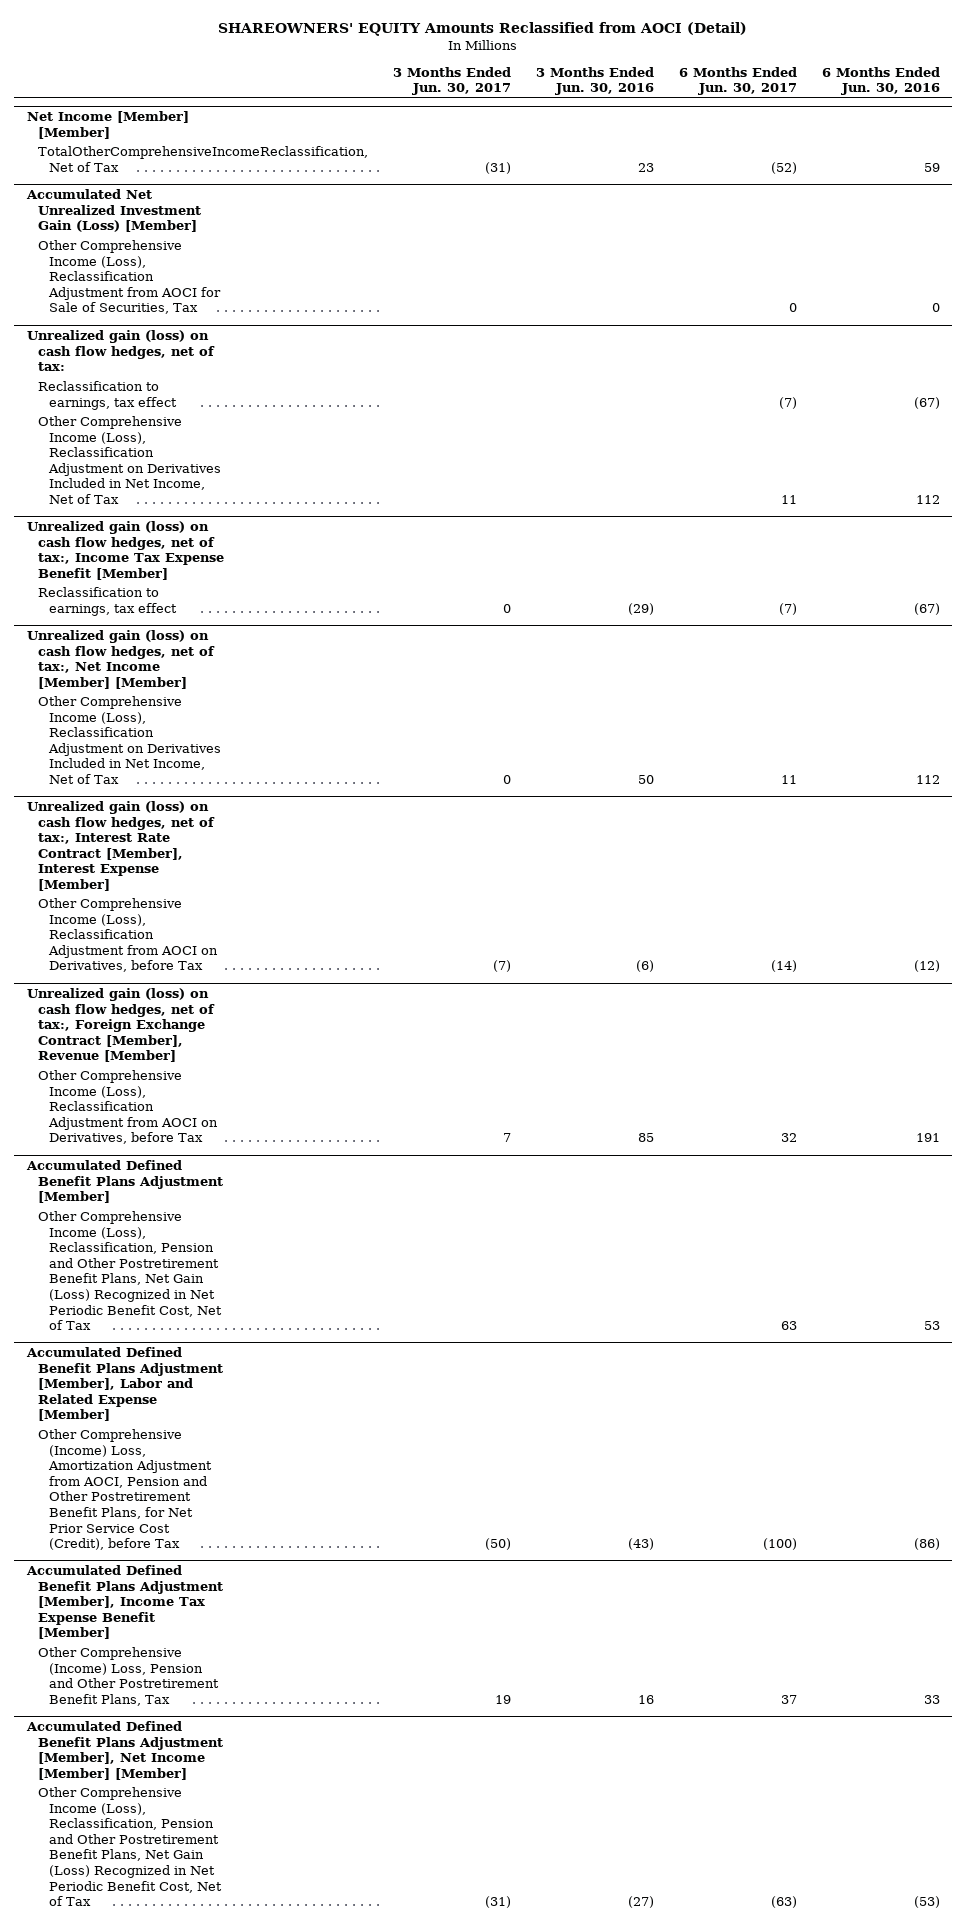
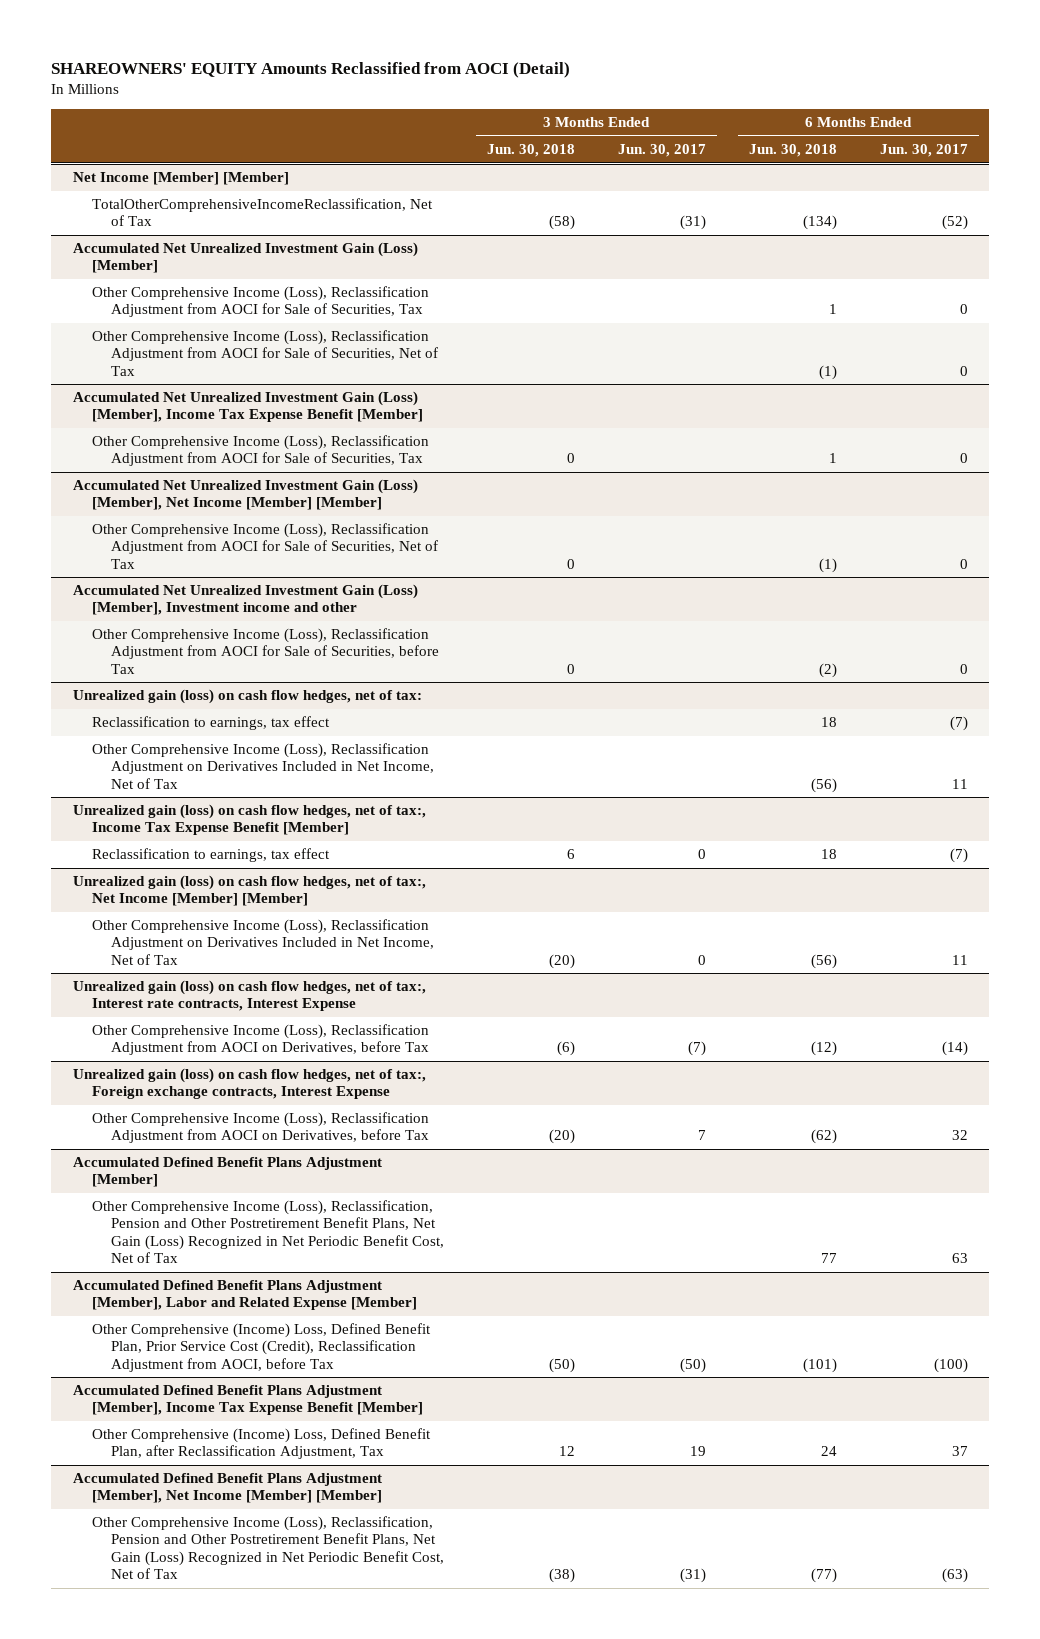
[535,66,654,96] 3 Months Ended Jun. 30, 2016 -> none
[821,66,940,96] 6 Months Ended Jun. 30, 2016 -> none
none -> [486,144,575,158] Jun. 30, 2018
none -> [748,144,837,158] Jun. 30, 2018
none -> [91,330,438,376] Other Comprehensive Income (Loss), Reclassification Adjustment from AOCI for Sale of Securities, Net of Tax
none -> [72,391,423,423] Accumulated Net Unrealized Investment Gain (Loss) [Member], Income Tax Expense Benefit [Member]
none -> [91,435,429,467] Other Comprehensive Income (Loss), Reclassification Adjustment from AOCI for Sale of Securities, Tax
none -> [72,479,418,511] Accumulated Net Unrealized Investment Gain (Loss) [Member], Net Income [Member] [Member]
none -> [91,523,438,569] Other Comprehensive Income (Loss), Reclassification Adjustment from AOCI for Sale of Securities, Net of Tax
none -> [72,584,418,616] Accumulated Net Unrealized Investment Gain (Loss) [Member], Investment income and other
none -> [91,628,439,674] Other Comprehensive Income (Loss), Reclassification Adjustment from AOCI for Sale of Securities, before Tax
[26,801,216,891] Unrealized gain (loss) on cash flow hedges, net of tax:, Interest Rate Contract [Member], Interest Expense [Member] -> [72,980,426,1012] Unrealized gain (loss) on cash flow hedges, net of tax:, Interest rate contracts, Interest Expense
[26,988,216,1063] Unrealized gain (loss) on cash flow hedges, net of tax:, Foreign Exchange Contract [Member], Revenue [Member] -> [72,1068,426,1100] Unrealized gain (loss) on cash flow hedges, net of tax:, Foreign exchange contracts, Interest Expense
[38,1429,213,1551] Other Comprehensive (Income) Loss, Amortization Adjustment from AOCI, Pension and Other Postretirement Benefit Plans, for Net Prior Service Cost (Credit), before Tax -> [91,1323,431,1372] Other Comprehensive (Income) Loss, Defined Benefit Plan, Prior Service Cost (Credit), Reclassification Adjustment from AOCI, before Tax
[38,1647,220,1706] Other Comprehensive (Income) Loss, Pension and Other Postretirement Benefit Plans, Tax -> [91,1428,431,1460] Other Comprehensive (Income) Loss, Defined Benefit Plan, after Reclassification Adjustment, Tax

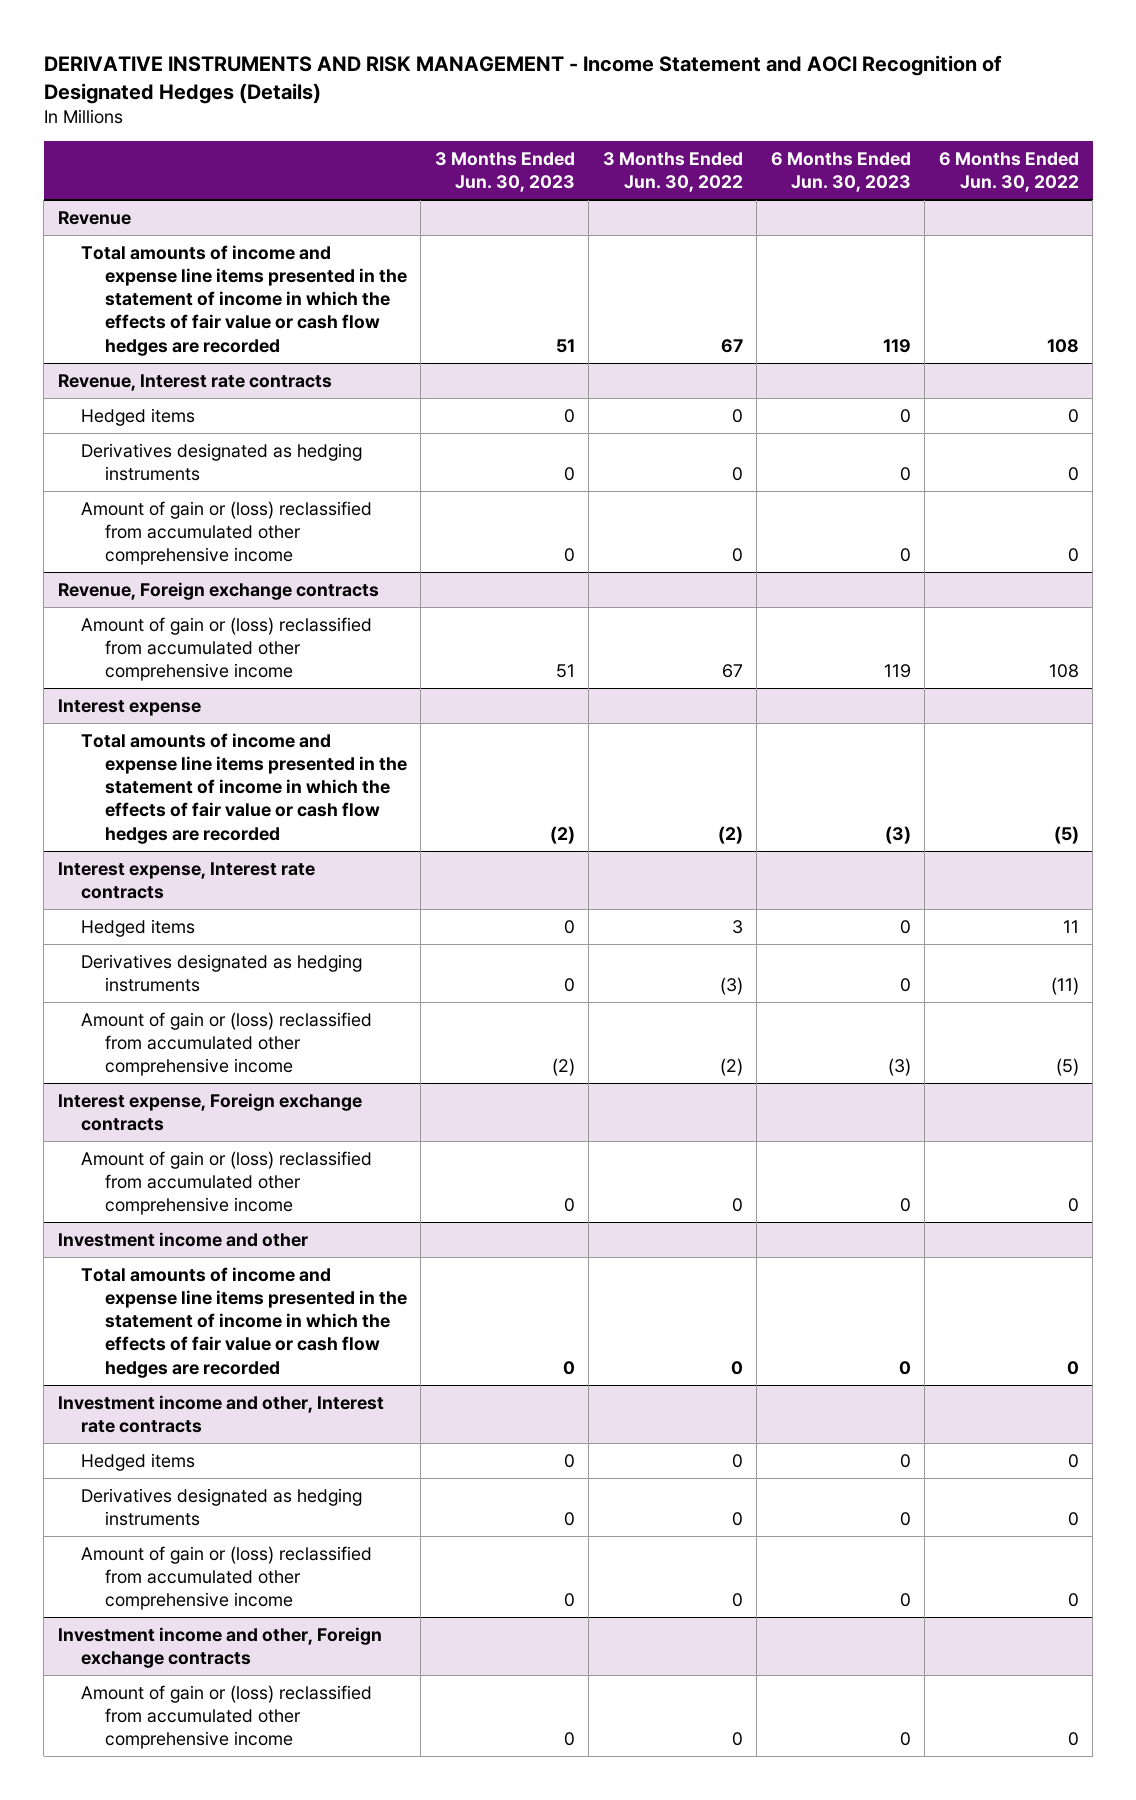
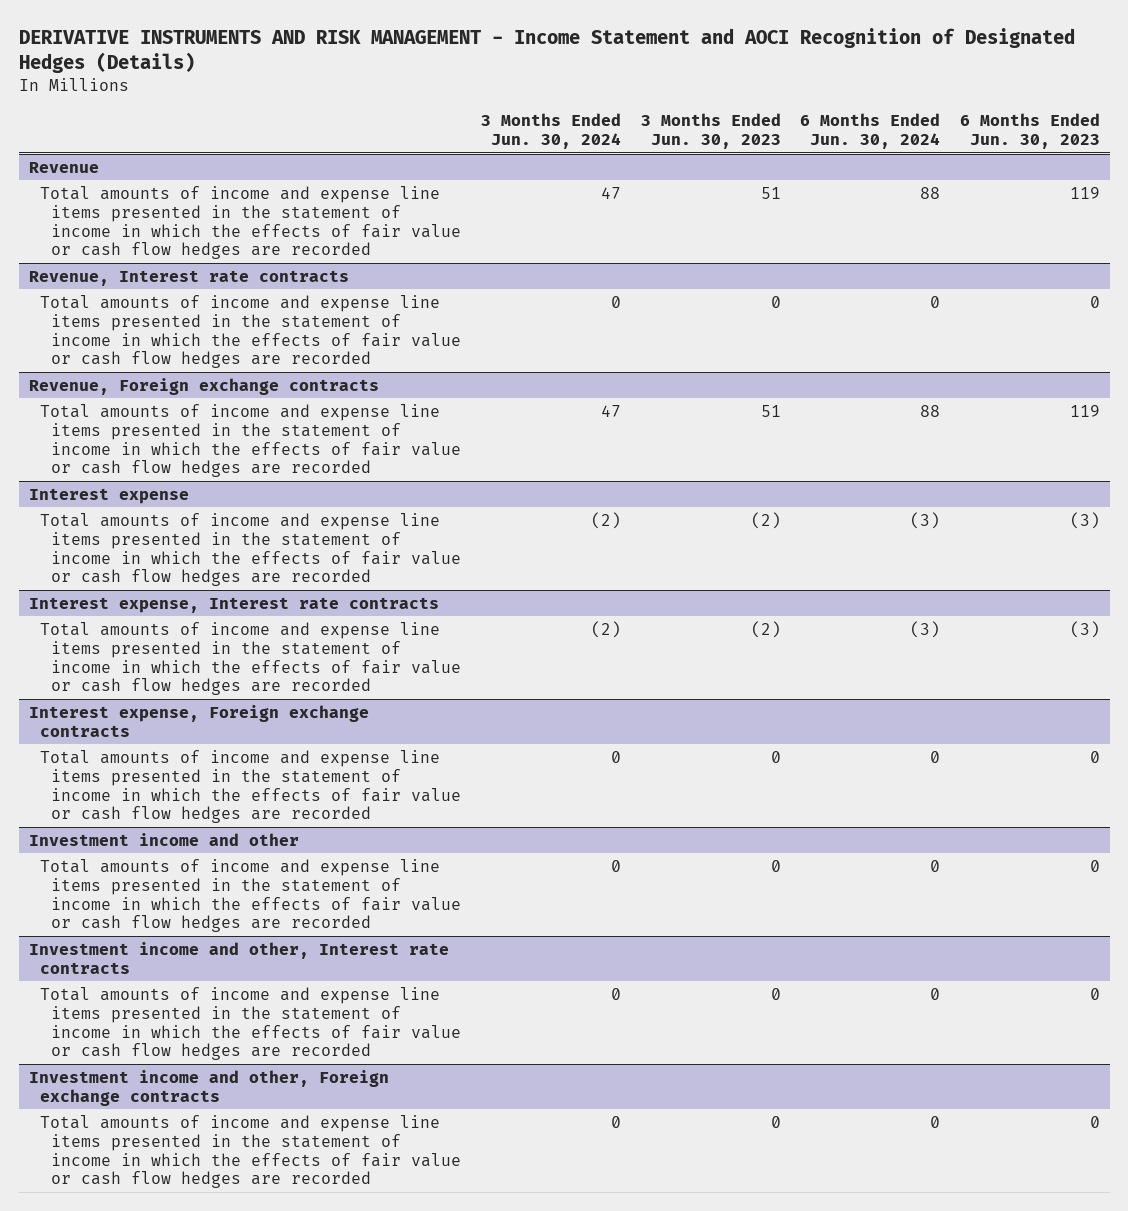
[602,151,743,193] 3 Months Ended Jun. 30, 2022 -> none
[938,151,1079,193] 6 Months Ended Jun. 30, 2022 -> none
none -> [481,113,622,149] 3 Months Ended Jun. 30, 2024
none -> [800,113,941,149] 6 Months Ended Jun. 30, 2024
[81,407,196,426] Hedged items -> none
[81,442,363,482] Derivatives designated as hedging instruments -> none
[81,500,373,566] Amount of gain or (loss) reclassified from accumulated other comprehensive income -> [40,294,462,369] Total amounts of income and expense line items presented in the statement of income in which the effects of fair value or cash flow hedges are recorded
[81,616,373,682] Amount of gain or (loss) reclassified from accumulated other comprehensive income -> [40,403,462,478] Total amounts of income and expense line items presented in the statement of income in which the effects of fair value or cash flow hedges are recorded
[81,918,196,937] Hedged items -> none
[81,953,363,993] Derivatives designated as hedging instruments -> none
[81,1011,373,1077] Amount of gain or (loss) reclassified from accumulated other comprehensive income -> [40,621,462,696] Total amounts of income and expense line items presented in the statement of income in which the effects of fair value or cash flow hedges are recorded
[81,1150,373,1216] Amount of gain or (loss) reclassified from accumulated other comprehensive income -> [40,749,462,824] Total amounts of income and expense line items presented in the statement of income in which the effects of fair value or cash flow hedges are recorded
[81,1452,196,1471] Hedged items -> none
[81,1487,363,1527] Derivatives designated as hedging instruments -> none
[81,1545,373,1611] Amount of gain or (loss) reclassified from accumulated other comprehensive income -> [40,986,462,1061] Total amounts of income and expense line items presented in the statement of income in which the effects of fair value or cash flow hedges are recorded
[81,1684,373,1750] Amount of gain or (loss) reclassified from accumulated other comprehensive income -> [40,1114,462,1189] Total amounts of income and expense line items presented in the statement of income in which the effects of fair value or cash flow hedges are recorded

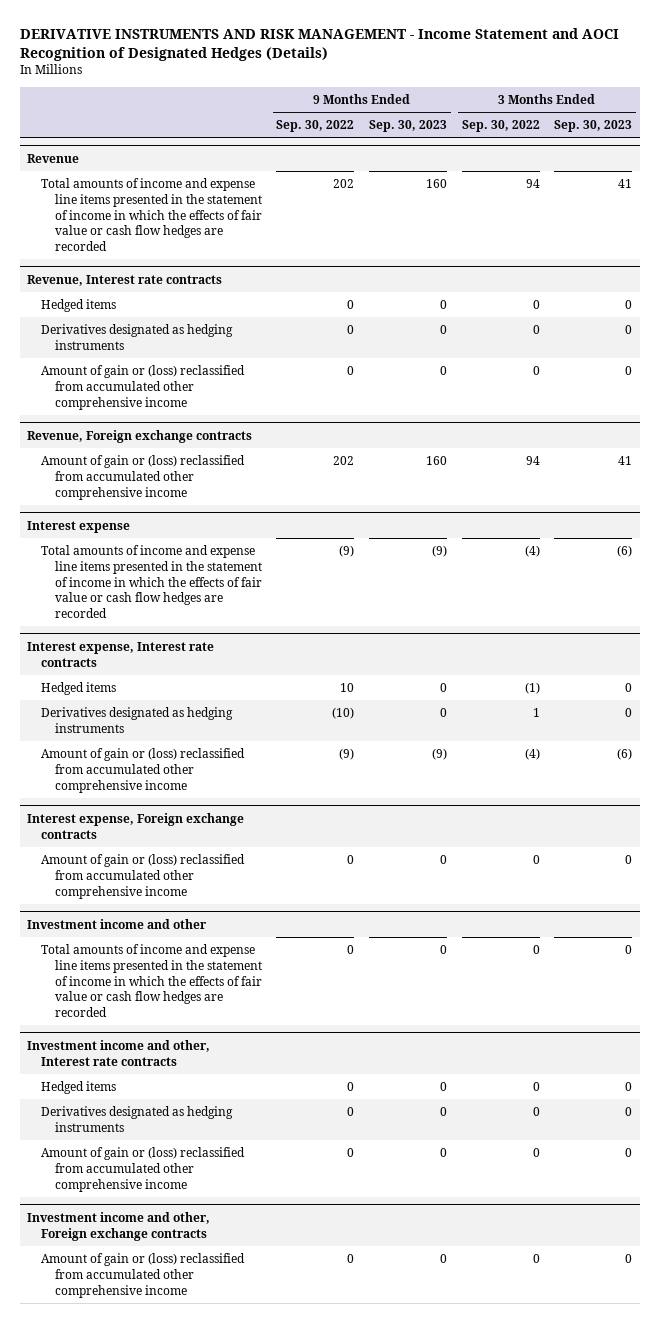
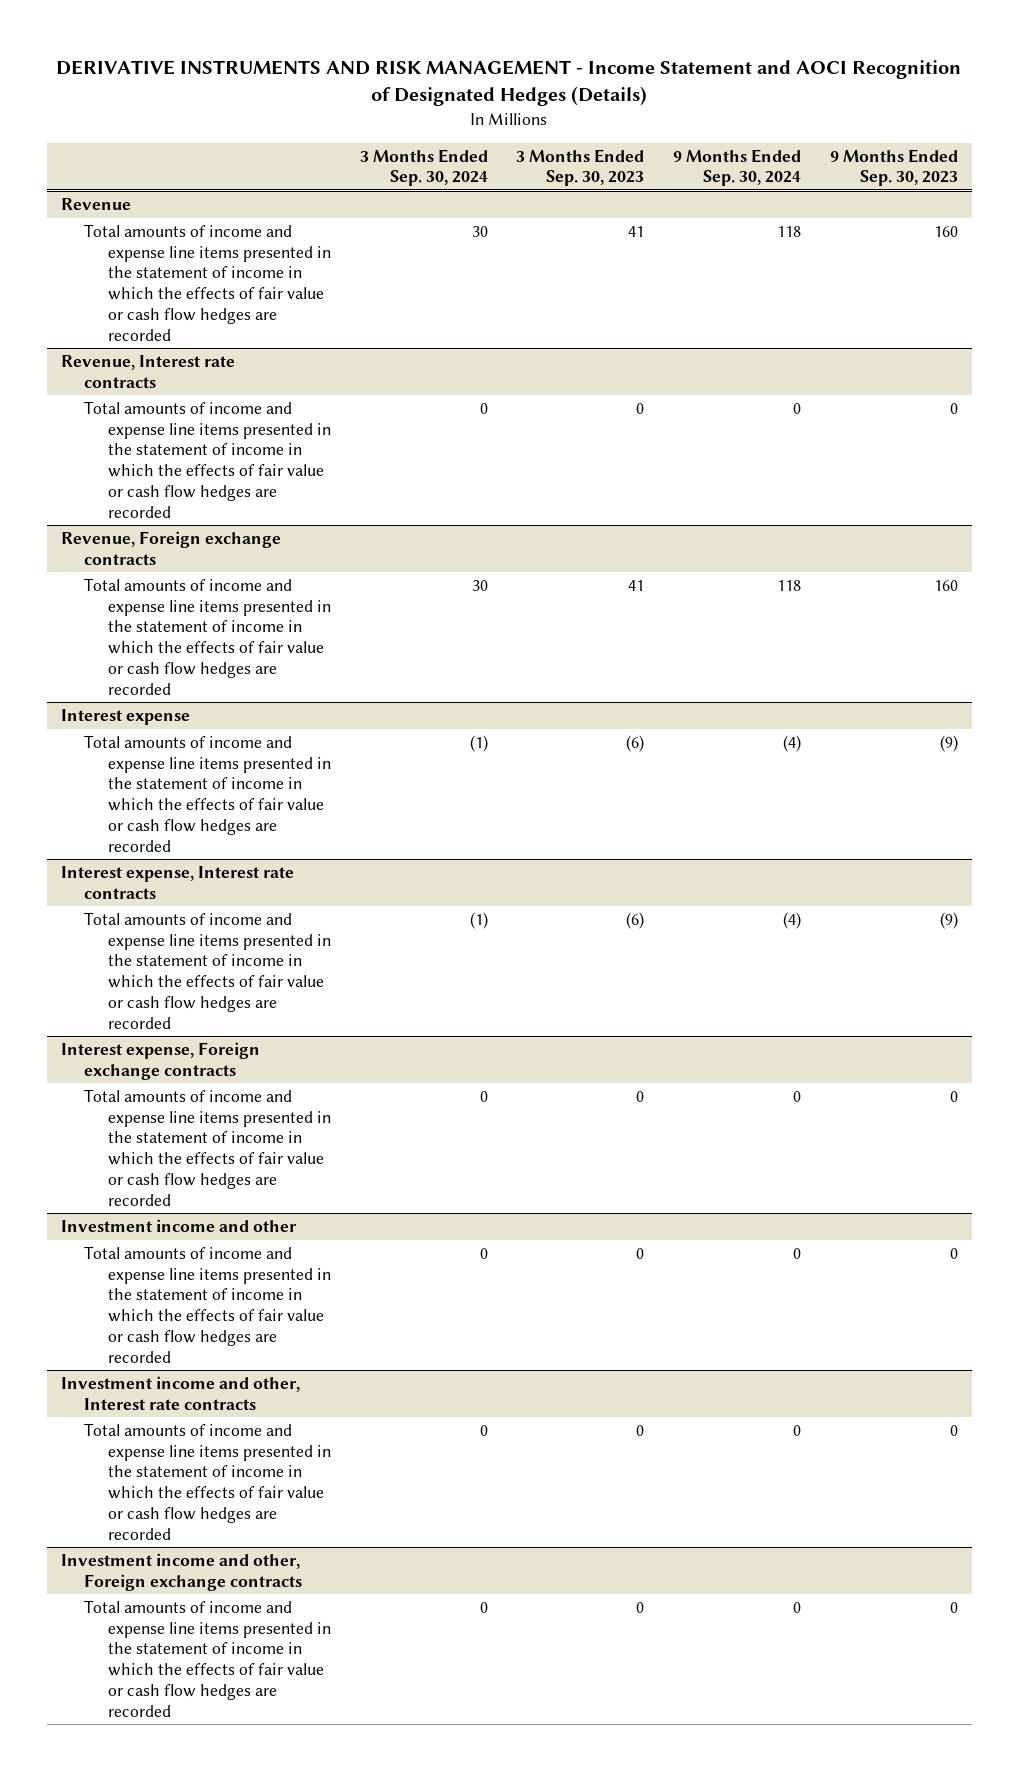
[276,120,355,133] Sep. 30, 2022 -> none
[461,120,540,133] Sep. 30, 2022 -> none
none -> [359,148,488,187] 3 Months Ended Sep. 30, 2024
none -> [673,148,802,187] 9 Months Ended Sep. 30, 2024
[40,299,116,313] Hedged items -> none
[40,324,233,350] Derivatives designated as hedging instruments -> none
[40,365,245,410] Amount of gain or (loss) reclassified from accumulated other comprehensive income -> [84,401,331,518] Total amounts of income and expense line items presented in the statement of income in which the effects of fair value or cash flow hedges are recorded
[40,455,245,500] Amount of gain or (loss) reclassified from accumulated other comprehensive income -> [84,578,331,695] Total amounts of income and expense line items presented in the statement of income in which the effects of fair value or cash flow hedges are recorded
[40,682,116,696] Hedged items -> none
[40,707,233,733] Derivatives designated as hedging instruments -> none
[40,748,245,793] Amount of gain or (loss) reclassified from accumulated other comprehensive income -> [84,912,331,1029] Total amounts of income and expense line items presented in the statement of income in which the effects of fair value or cash flow hedges are recorded
[40,854,245,899] Amount of gain or (loss) reclassified from accumulated other comprehensive income -> [84,1089,331,1206] Total amounts of income and expense line items presented in the statement of income in which the effects of fair value or cash flow hedges are recorded
[40,1081,116,1095] Hedged items -> none
[40,1106,233,1132] Derivatives designated as hedging instruments -> none
[40,1147,245,1192] Amount of gain or (loss) reclassified from accumulated other comprehensive income -> [84,1423,331,1540] Total amounts of income and expense line items presented in the statement of income in which the effects of fair value or cash flow hedges are recorded
[40,1253,245,1298] Amount of gain or (loss) reclassified from accumulated other comprehensive income -> [84,1600,331,1717] Total amounts of income and expense line items presented in the statement of income in which the effects of fair value or cash flow hedges are recorded

